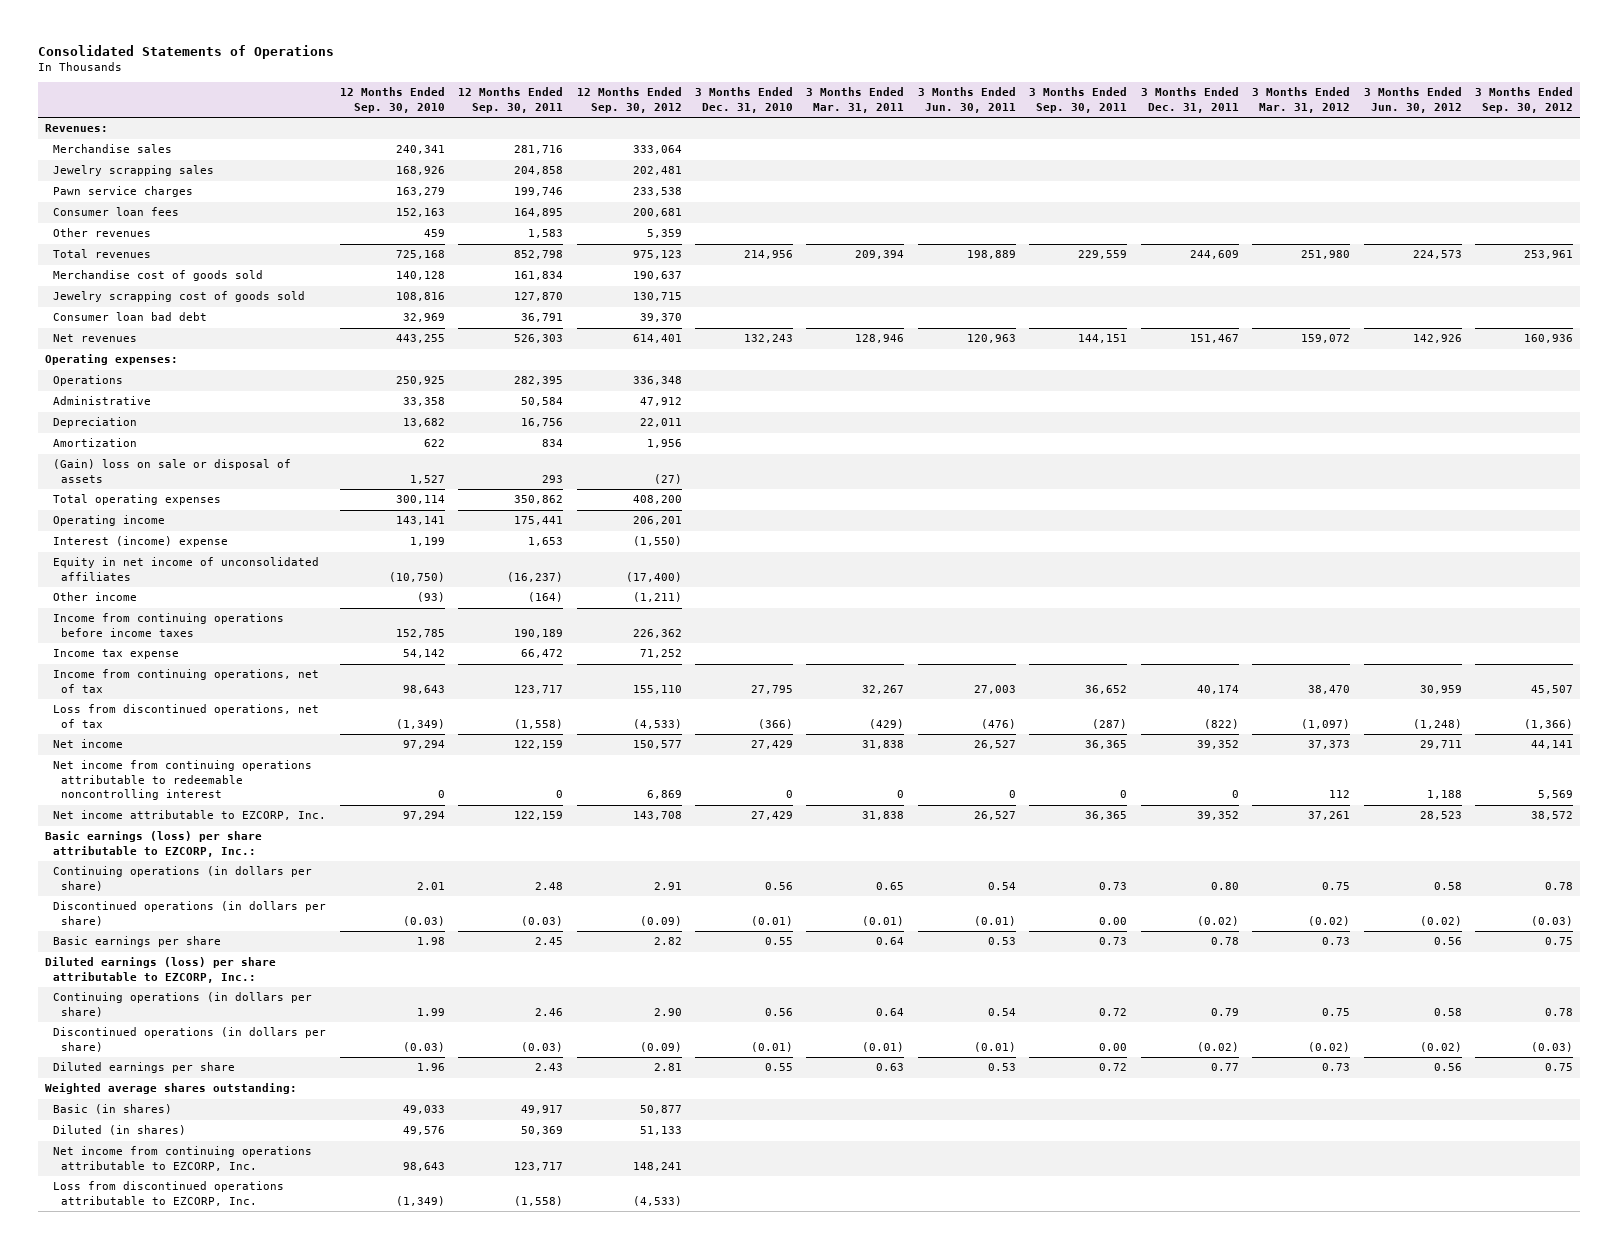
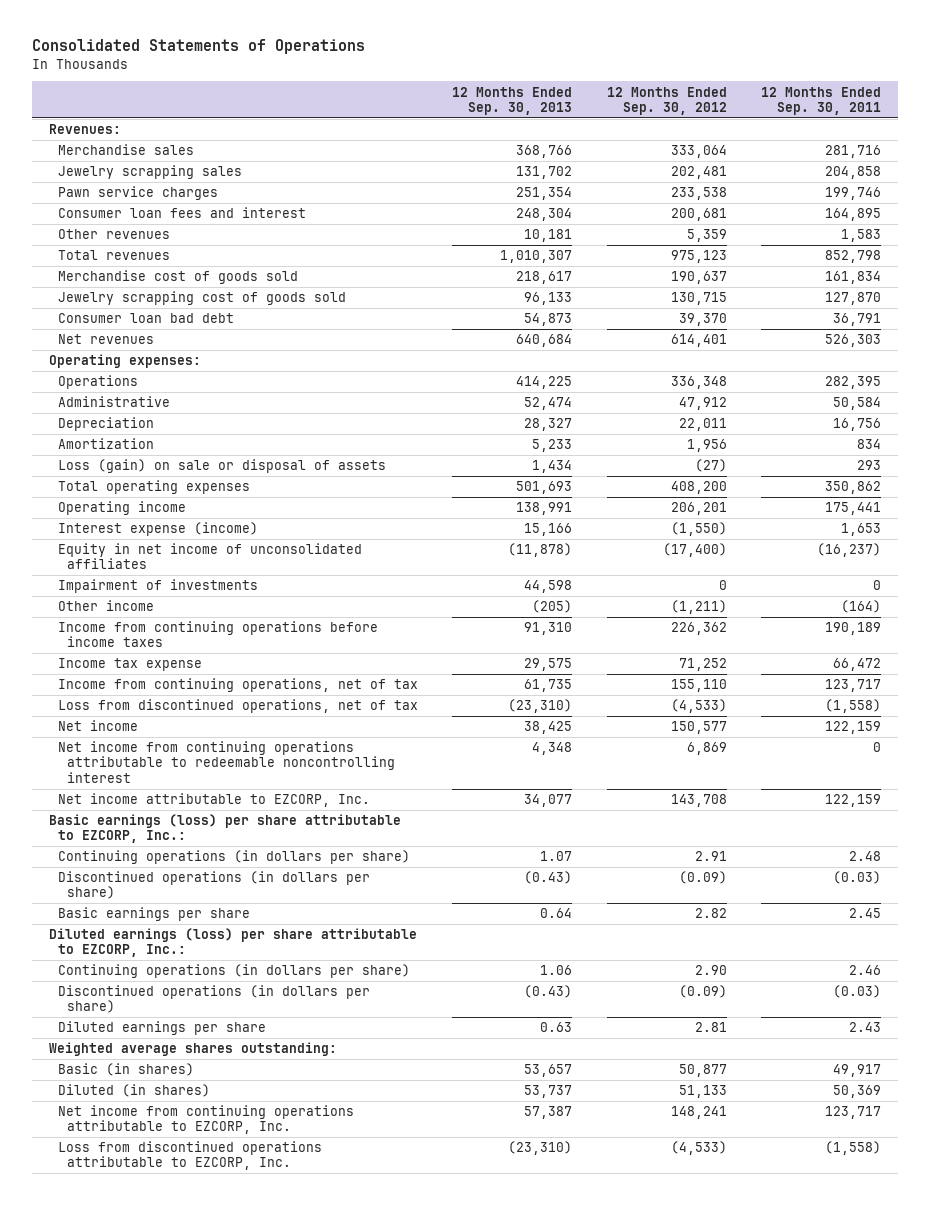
[339,87,445,113] 12 Months Ended Sep. 30, 2010 -> none
[694,87,793,113] 3 Months Ended Dec. 31, 2010 -> none
[806,87,905,113] 3 Months Ended Mar. 31, 2011 -> none
[917,87,1016,113] 3 Months Ended Jun. 30, 2011 -> none
[1029,87,1128,113] 3 Months Ended Sep. 30, 2011 -> none
[1140,87,1239,113] 3 Months Ended Dec. 31, 2011 -> none
[1252,87,1351,113] 3 Months Ended Mar. 31, 2012 -> none
[1363,87,1462,113] 3 Months Ended Jun. 30, 2012 -> none
[1475,87,1574,113] 3 Months Ended Sep. 30, 2012 -> none
none -> [452,86,573,115] 12 Months Ended Sep. 30, 2013
[53,207,180,217] Consumer loan fees -> [57,207,306,219] Consumer loan fees and interest
[53,459,292,483] (Gain) loss on sale or disposal of assets -> [57,459,386,474] Loss (gain) on sale or disposal of assets
[53,536,229,548] Interest (income) expense -> [57,522,258,537] Interest expense (income)
none -> [57,579,258,594] Impairment of investments

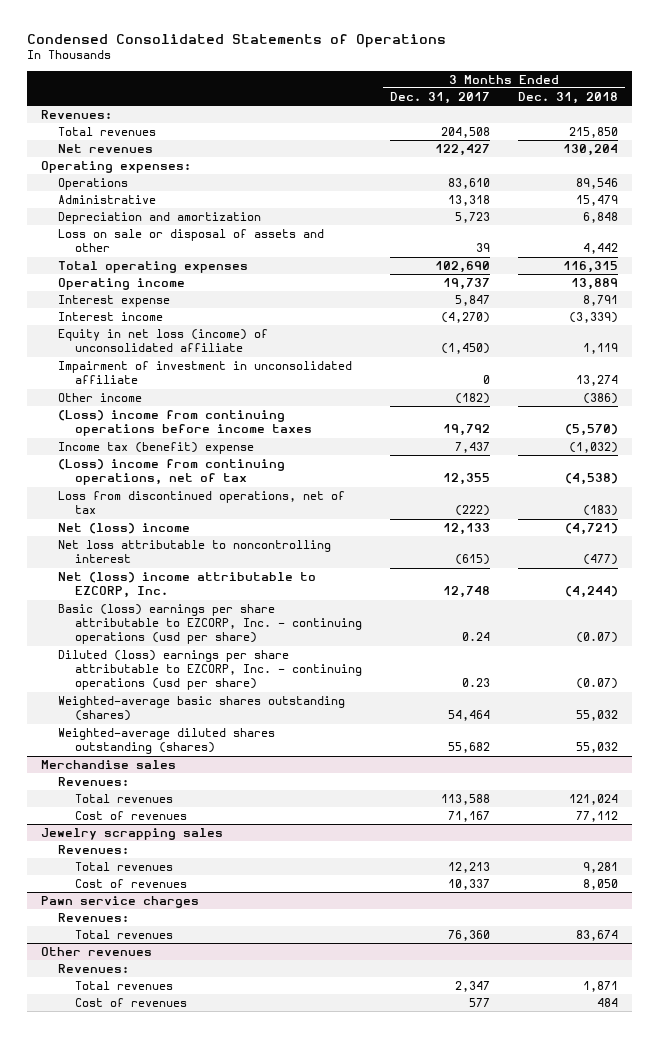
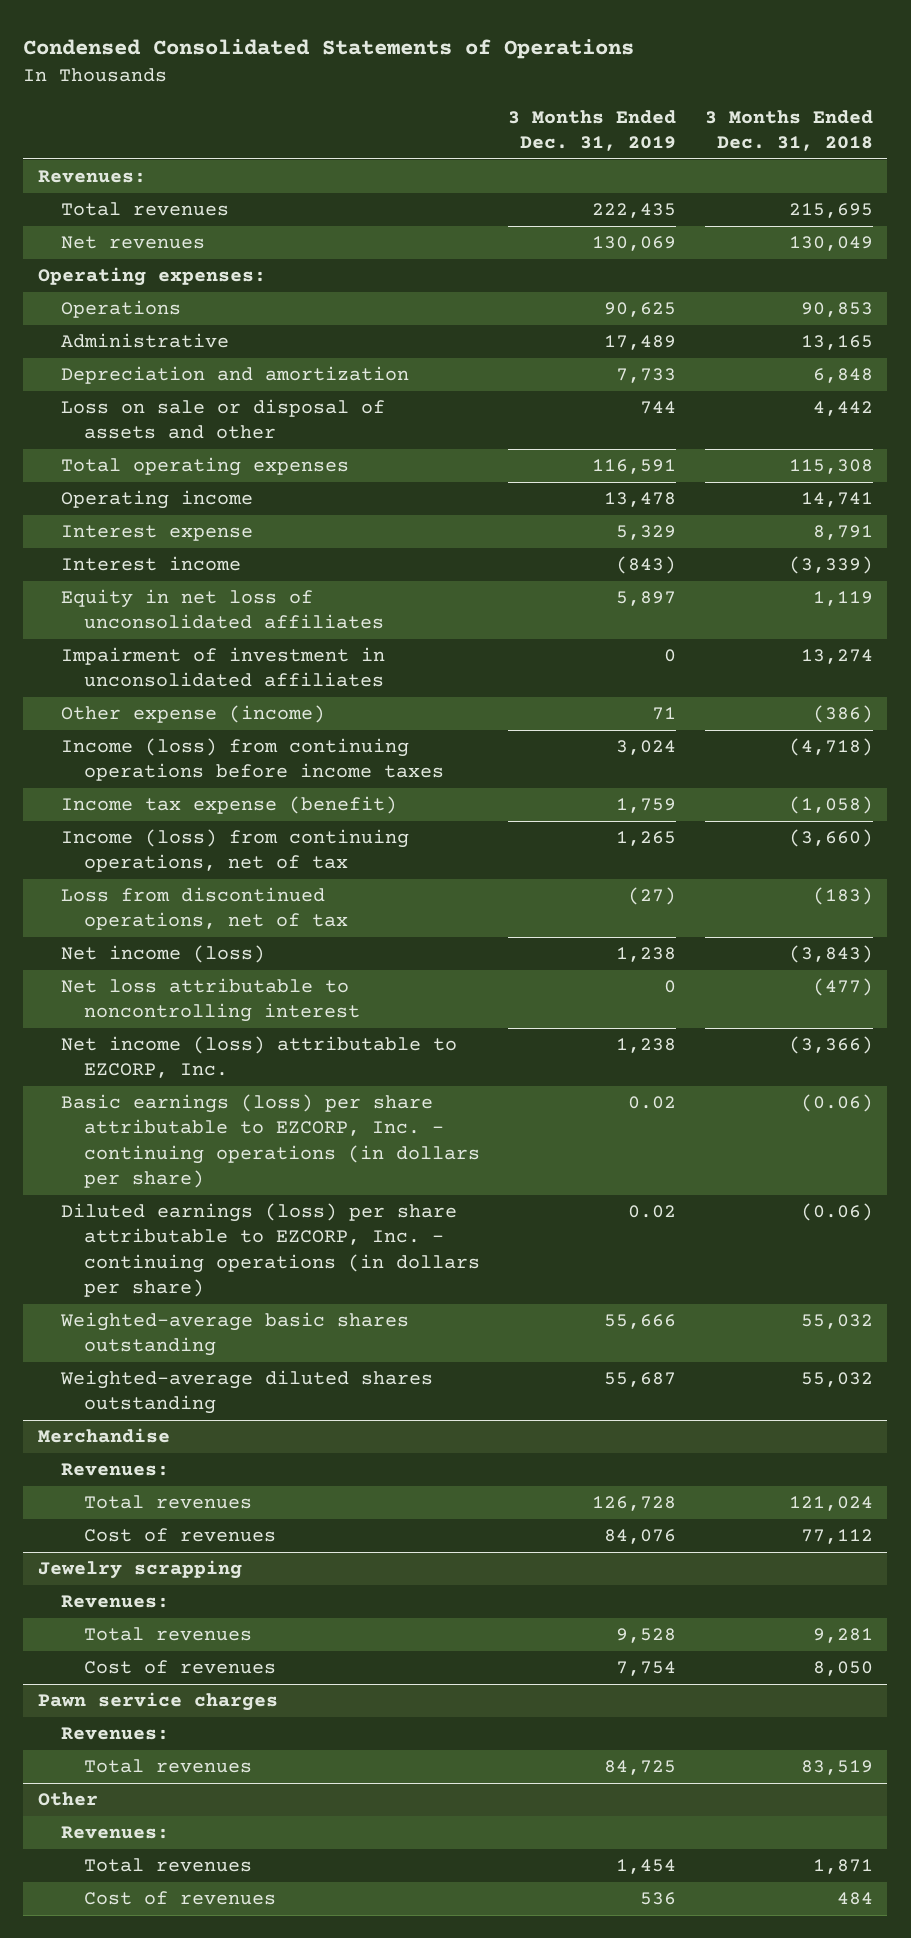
[389,91,490,104] Dec. 31, 2017 -> none
none -> [508,109,677,152] 3 Months Ended Dec. 31, 2019
[568,126,618,138] 215,850 -> [789,203,874,219] 215,695
[562,143,618,156] 130,204 -> [789,236,874,252] 130,049
[575,177,618,189] 89,546 -> [801,302,874,318] 90,853
[575,194,618,206] 15,479 -> [801,335,874,351] 13,165
[562,260,618,273] 116,315 -> [789,459,874,475] 115,308
[570,277,618,290] 13,889 -> [801,492,874,508] 14,741
[57,328,268,353] Equity in net loss (income) of unconsolidated affiliate -> [60,589,384,630] Equity in net loss of unconsolidated affiliates
[57,360,352,385] Impairment of investment in unconsolidated affiliate -> [60,647,385,688] Impairment of investment in unconsolidated affiliates
[57,392,142,402] Other income -> [60,705,325,724] Other expense (income)
[57,409,312,437] (Loss) income from continuing operations before income taxes -> [60,738,444,782] Income (loss) from continuing operations before income taxes
[564,424,618,437] (5,570) -> [789,738,874,757] (4,718)
[57,441,254,454] Income tax (benefit) expense -> [60,796,397,815] Income tax expense (benefit)
[568,441,618,453] (1,032) -> [789,796,874,815] (1,058)
[57,458,285,486] (Loss) income from continuing operations, net of tax -> [60,829,409,873] Income (loss) from continuing operations, net of tax
[564,473,618,486] (4,538) -> [789,829,874,848] (3,660)
[57,522,190,534] Net (loss) income -> [60,945,265,964] Net income (loss)
[564,522,618,535] (4,721) -> [789,945,874,964] (3,843)
[57,571,316,599] Net (loss) income attributable to EZCORP, Inc. -> [60,1036,457,1079] Net income (loss) attributable to EZCORP, Inc.
[564,586,618,599] (4,244) -> [789,1036,874,1055] (3,366)
[57,603,362,645] Basic (loss) earnings per share attributable to EZCORP, Inc. - continuing operations (usd per share) -> [60,1094,480,1188] Basic earnings (loss) per share attributable to EZCORP, Inc. - continuing operations (in dollars per share)
[575,632,618,644] (0.07) -> [801,1094,874,1113] (0.06)
[57,649,362,691] Diluted (loss) earnings per share attributable to EZCORP, Inc. - continuing operations (usd per share) -> [60,1203,480,1297] Diluted earnings (loss) per share attributable to EZCORP, Inc. - continuing operations (in dollars per share)
[575,678,618,690] (0.07) -> [801,1203,874,1222] (0.06)
[57,695,345,722] Weighted-average basic shares outstanding (shares) -> [59,1312,409,1357] Weighted-average basic shares outstanding
[57,727,275,755] Weighted-average diluted shares outstanding (shares) -> [59,1370,433,1415] Weighted-average diluted shares outstanding
[40,759,176,769] Merchandise sales -> [37,1428,170,1444] Merchandise
[40,827,223,840] Jewelry scrapping sales -> [37,1560,242,1580] Jewelry scrapping
[575,929,618,941] 83,674 -> [801,1760,874,1776] 83,519
[40,946,152,956] Other revenues -> [37,1792,98,1807] Other

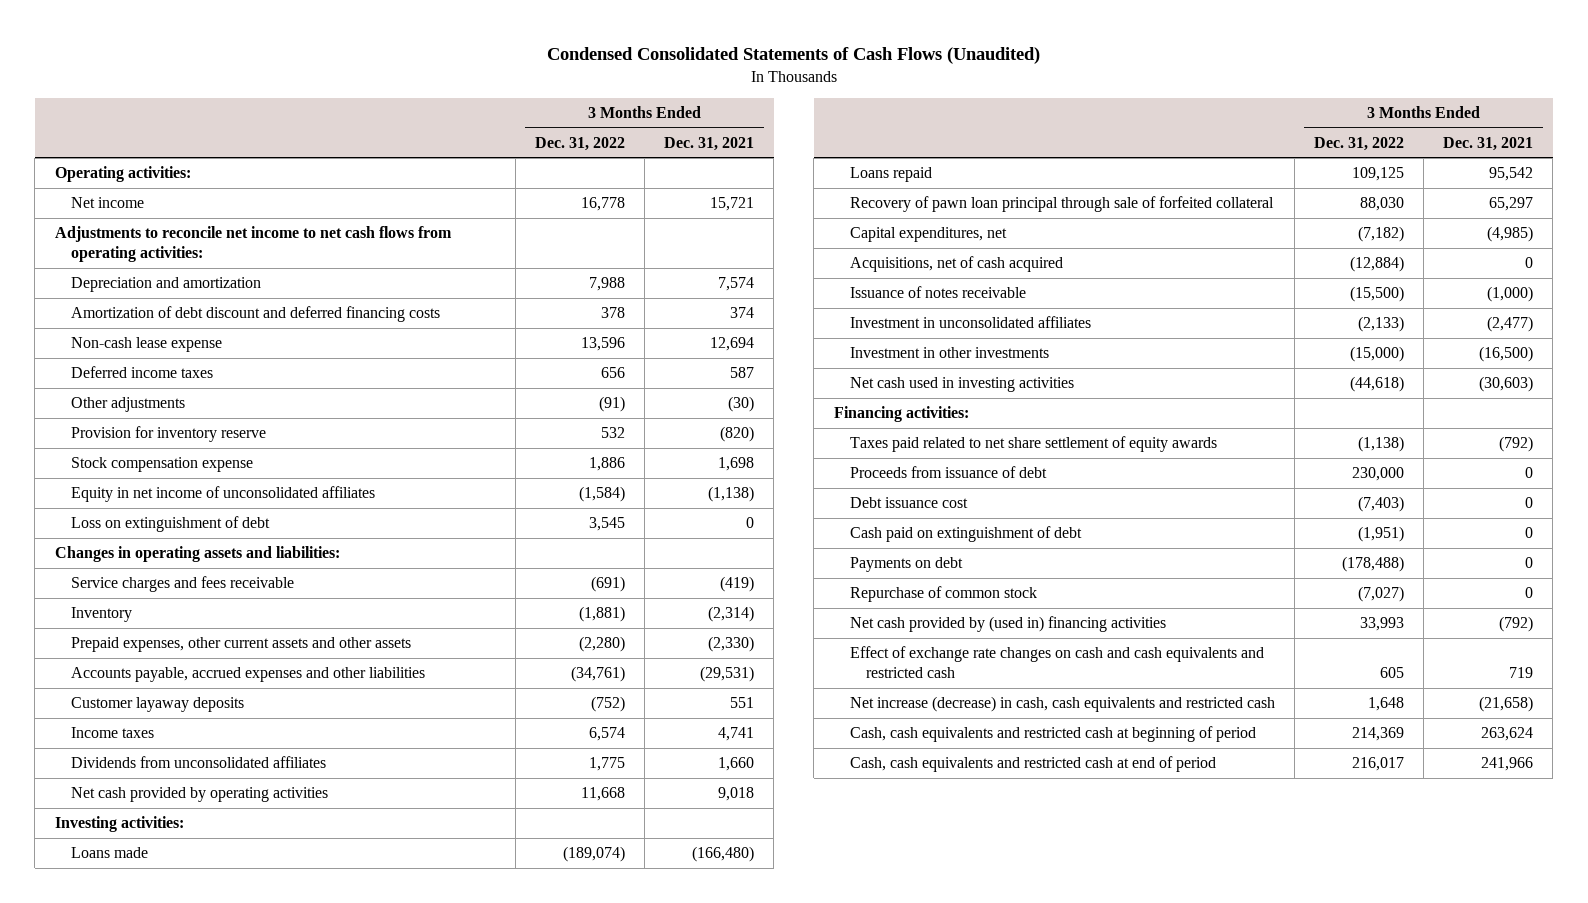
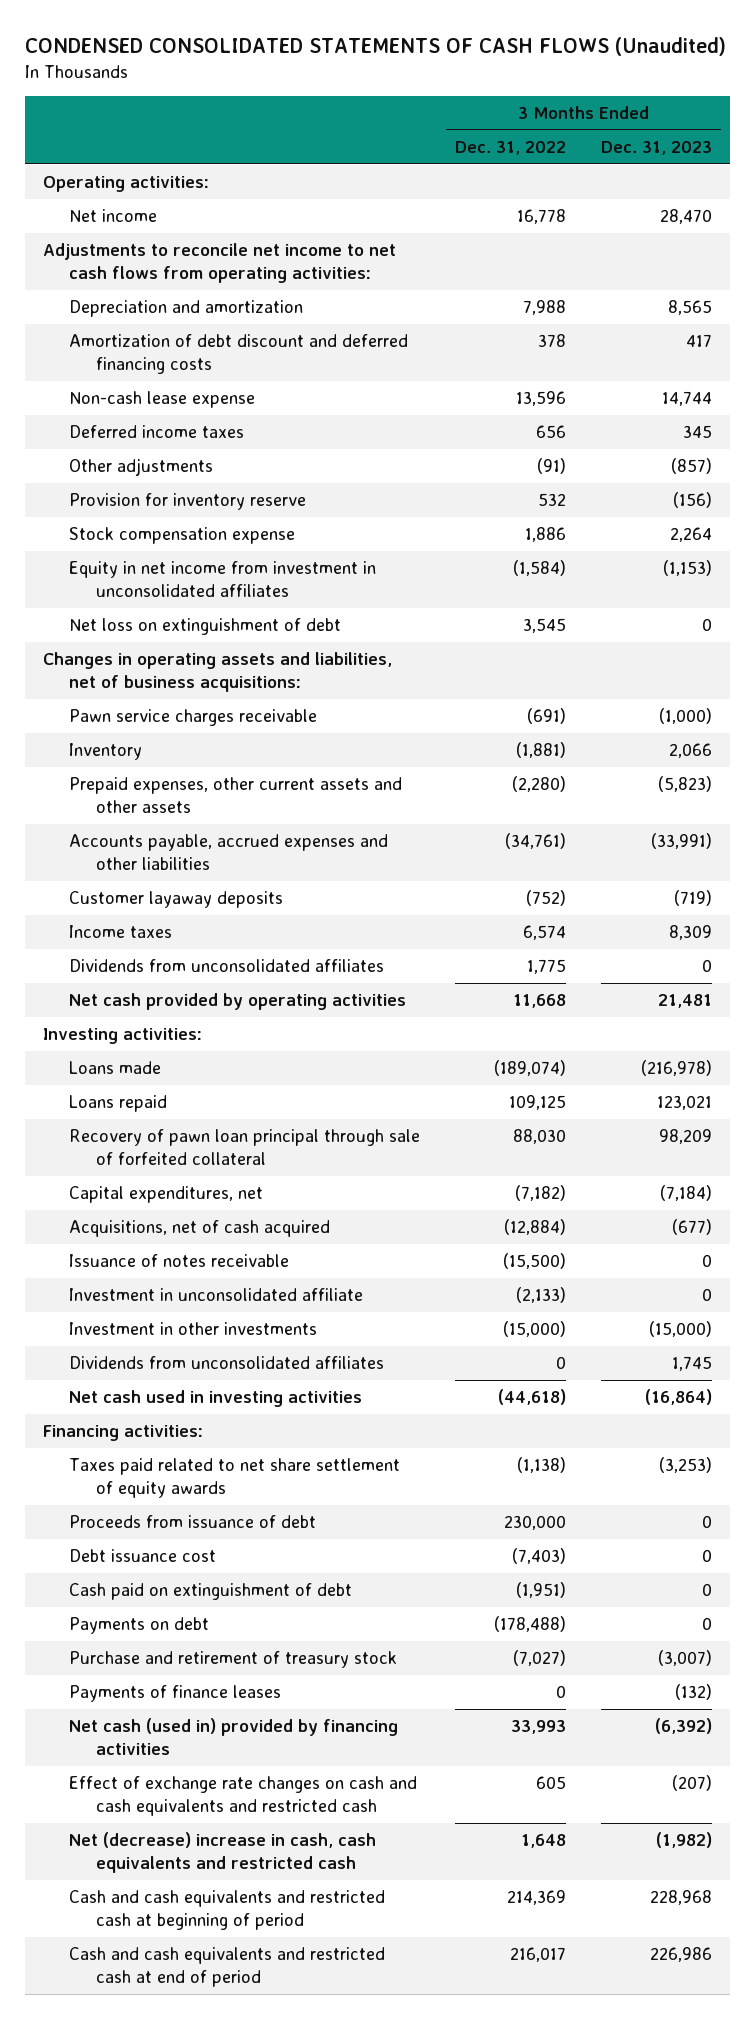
[546,46,1040,64] Condensed Consolidated Statements of Cash Flows (Unaudited) -> [25,37,727,57] CONDENSED CONSOLIDATED STATEMENTS OF CASH FLOWS (Unaudited)
[664,136,755,151] Dec. 31, 2021 -> none
none -> [601,141,713,156] Dec. 31, 2023
[70,486,375,503] Equity in net income of unconsolidated affiliates -> [69,561,377,598] Equity in net income from investment in unconsolidated affiliates
[70,516,270,533] Loss on extinguishment of debt -> [69,618,342,636] Net loss on extinguishment of debt
[54,546,340,563] Changes in operating assets and liabilities: -> [42,652,392,693] Changes in operating assets and liabilities, net of business acquisitions:
[70,576,294,593] Service charges and fees receivable -> [69,709,318,727] Pawn service charges receivable
[849,316,1091,329] Investment in unconsolidated affiliates -> [69,1288,364,1302] Investment in unconsolidated affiliate
none -> [69,1356,385,1370] Dividends from unconsolidated affiliates
[849,586,1037,603] Repurchase of common stock -> [69,1651,398,1669] Purchase and retirement of treasury stock
none -> [69,1685,282,1703] Payments of finance leases
[849,616,1166,633] Net cash provided by (used in) financing activities -> [69,1718,399,1756] Net cash (used in) provided by financing activities
[849,696,1275,713] Net increase (decrease) in cash, cash equivalents and restricted cash -> [69,1832,377,1874] Net (decrease) increase in cash, cash equivalents and restricted cash
[849,726,1256,743] Cash, cash equivalents and restricted cash at beginning of period -> [69,1890,386,1931] Cash and cash equivalents and restricted cash at beginning of period
[849,756,1216,773] Cash, cash equivalents and restricted cash at end of period -> [69,1947,386,1988] Cash and cash equivalents and restricted cash at end of period

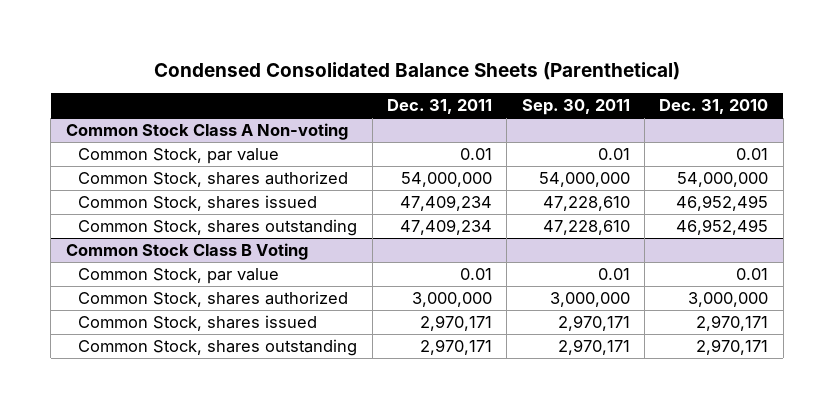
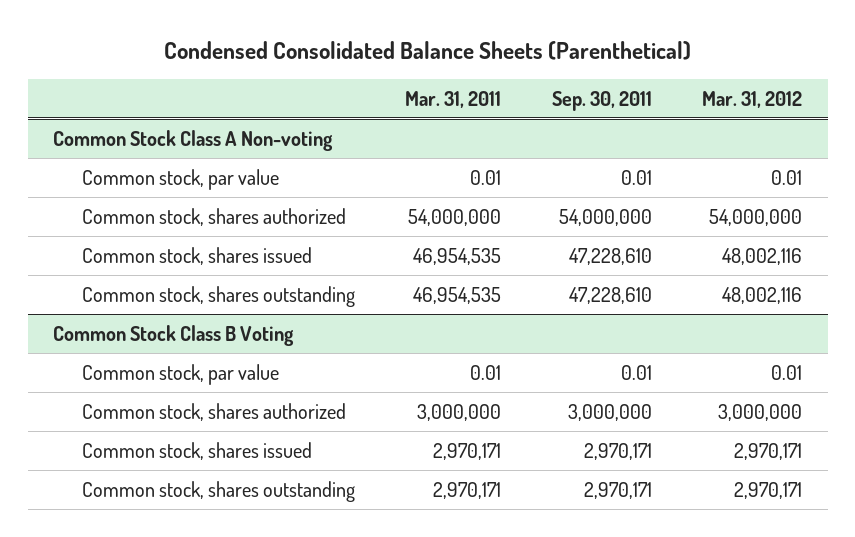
[386,99,492,115] Dec. 31, 2011 -> none
[659,99,769,115] Dec. 31, 2010 -> none
none -> [405,90,502,108] Mar. 31, 2011
none -> [702,90,803,108] Mar. 31, 2012
[78,148,280,165] Common Stock, par value -> [82,168,280,190] Common stock, par value
[78,171,349,188] Common Stock, shares authorized -> [82,207,347,226] Common stock, shares authorized
[78,195,318,212] Common Stock, shares issued -> [82,246,313,265] Common stock, shares issued
[78,219,358,237] Common Stock, shares outstanding -> [82,285,356,307] Common stock, shares outstanding
[78,268,280,285] Common Stock, par value -> [82,363,280,385] Common stock, par value
[78,291,349,308] Common Stock, shares authorized -> [82,402,347,421] Common stock, shares authorized
[78,315,318,332] Common Stock, shares issued -> [82,441,313,460] Common stock, shares issued
[78,339,358,357] Common Stock, shares outstanding -> [82,480,356,502] Common stock, shares outstanding

